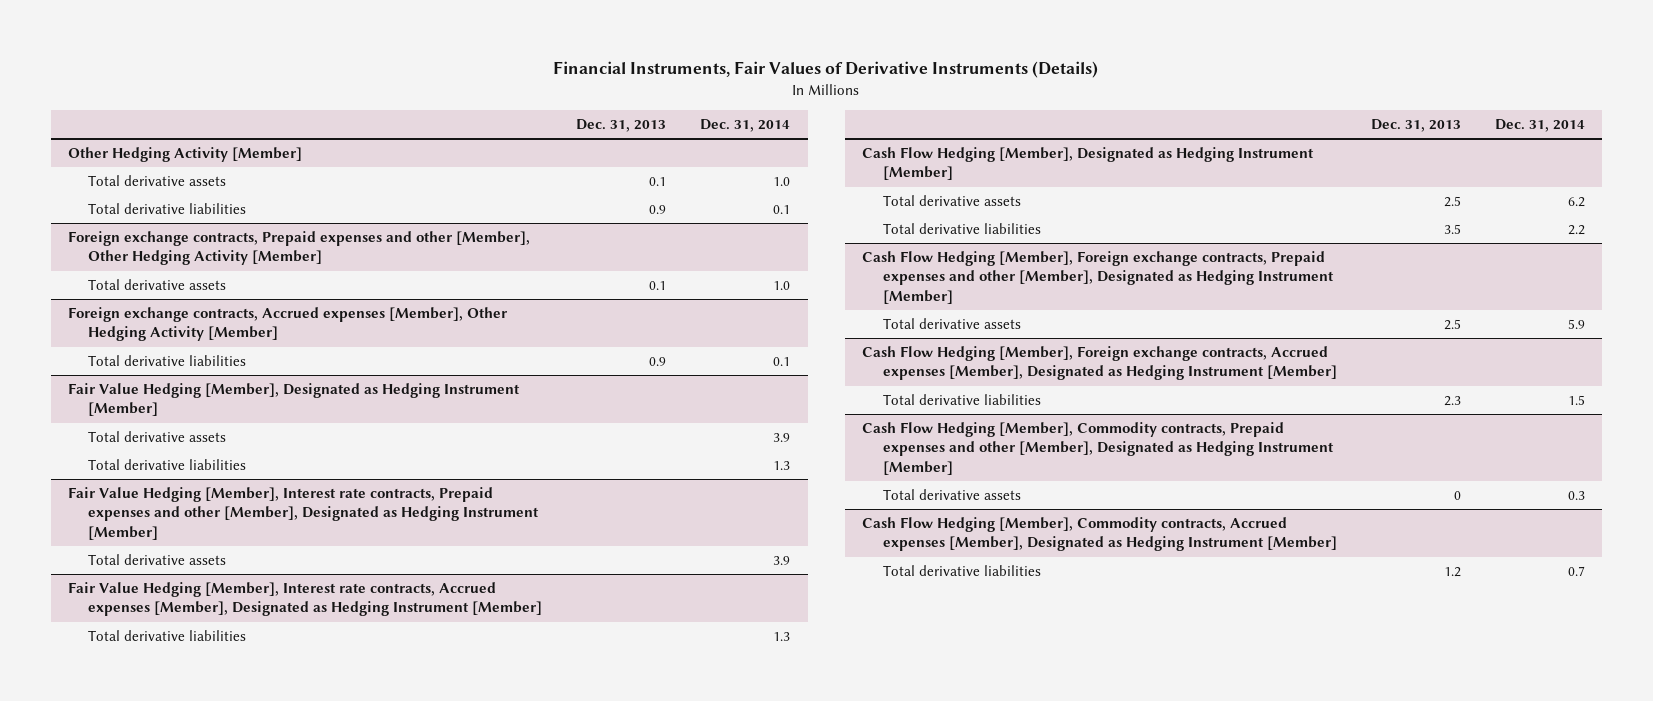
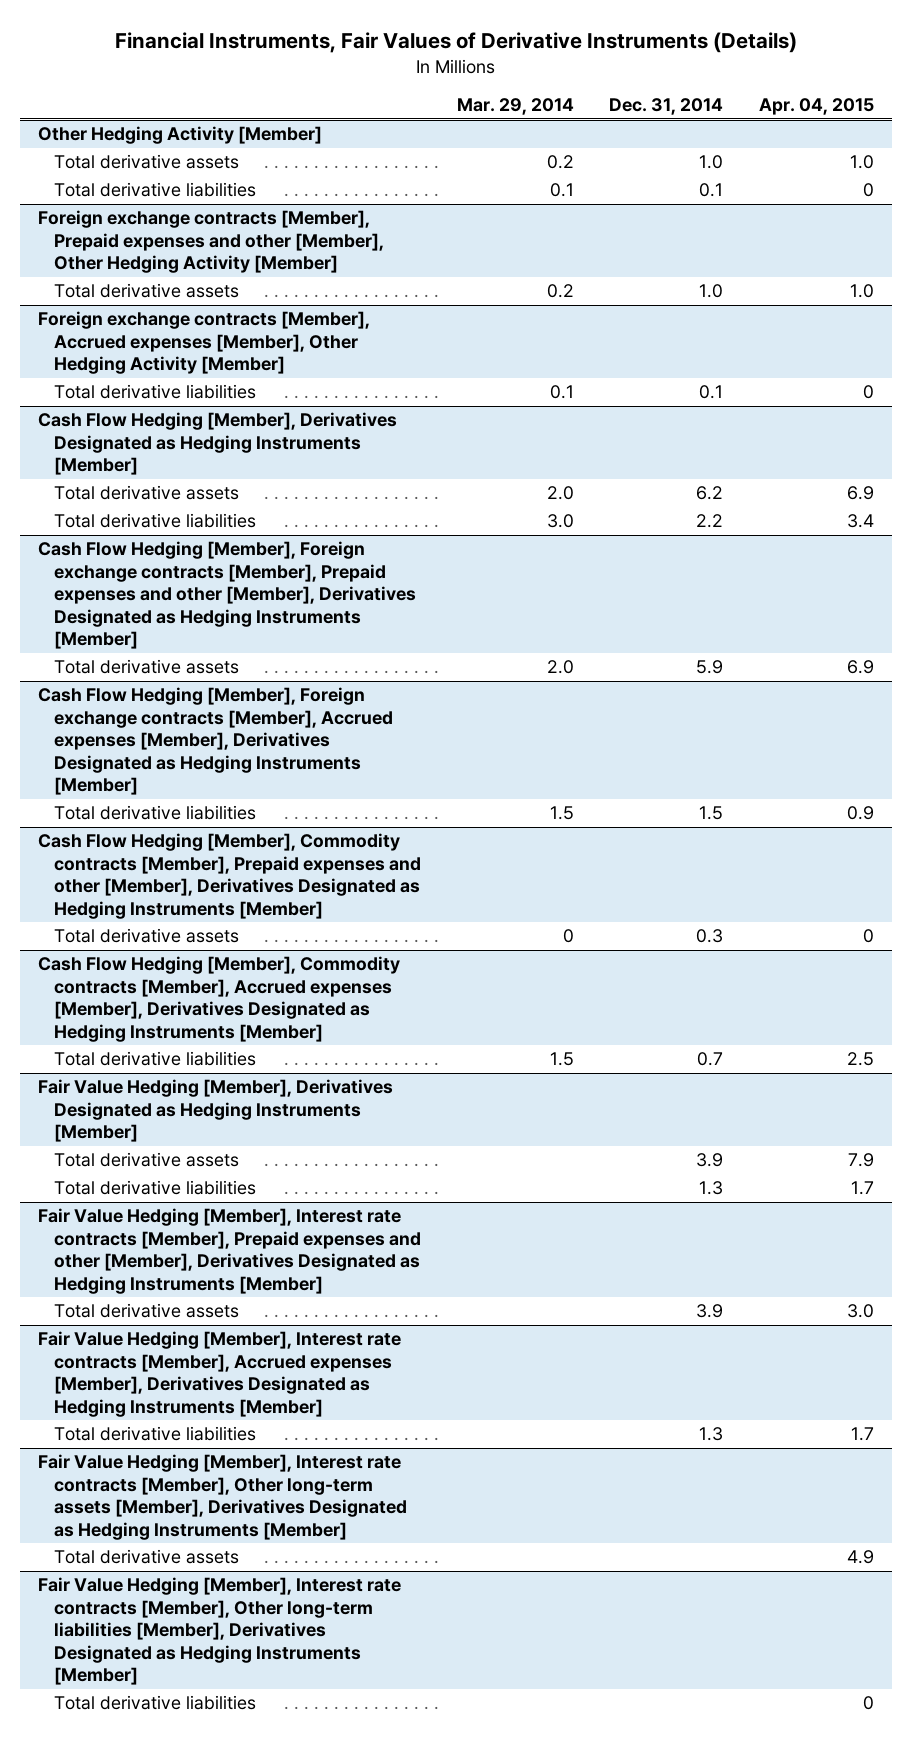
[576,119,667,133] Dec. 31, 2013 -> none
none -> [456,98,574,116] Mar. 29, 2014
none -> [758,98,874,116] Apr. 04, 2015
[68,231,531,266] Foreign exchange contracts, Prepaid expenses and other [Member], Other Hedging Activity [Member] -> [38,210,385,274] Foreign exchange contracts [Member], Prepaid expenses and other [Member], Other Hedging Activity [Member]
[68,307,508,342] Foreign exchange contracts, Accrued expenses [Member], Other Hedging Activity [Member] -> [38,311,371,375] Foreign exchange contracts [Member], Accrued expenses [Member], Other Hedging Activity [Member]
[68,383,521,417] Fair Value Hedging [Member], Designated as Hedging Instrument [Member] -> none
[88,431,227,443] Total derivative assets -> none
[88,459,247,471] Total derivative liabilities -> none
[68,487,540,540] Fair Value Hedging [Member], Interest rate contracts, Prepaid expenses and other [Member], Designated as Hedging Instrument [Member] -> none
[88,554,227,566] Total derivative assets -> none
[68,582,543,617] Fair Value Hedging [Member], Interest rate contracts, Accrued expenses [Member], Designated as Hedging Instrument [Member] -> none
[88,630,247,642] Total derivative liabilities -> none
[862,147,1315,181] Cash Flow Hedging [Member], Designated as Hedging Instrument [Member] -> [38,412,398,476] Cash Flow Hedging [Member], Derivatives Designated as Hedging Instruments [Member]
[862,251,1334,304] Cash Flow Hedging [Member], Foreign exchange contracts, Prepaid expenses and other [Member], Designated as Hedging Instrument [Member] -> [38,541,417,650] Cash Flow Hedging [Member], Foreign exchange contracts [Member], Prepaid expenses and other [Member], Derivatives Designated as Hedging Instruments [Member]
[862,346,1337,381] Cash Flow Hedging [Member], Foreign exchange contracts, Accrued expenses [Member], Designated as Hedging Instrument [Member] -> [38,687,394,796] Cash Flow Hedging [Member], Foreign exchange contracts [Member], Accrued expenses [Member], Derivatives Designated as Hedging Instruments [Member]
[862,422,1334,475] Cash Flow Hedging [Member], Commodity contracts, Prepaid expenses and other [Member], Designated as Hedging Instrument [Member] -> [38,833,422,919] Cash Flow Hedging [Member], Commodity contracts [Member], Prepaid expenses and other [Member], Derivatives Designated as Hedging Instruments [Member]
[862,517,1337,552] Cash Flow Hedging [Member], Commodity contracts, Accrued expenses [Member], Designated as Hedging Instrument [Member] -> [38,956,401,1042] Cash Flow Hedging [Member], Commodity contracts [Member], Accrued expenses [Member], Derivatives Designated as Hedging Instruments [Member]
none -> [38,1079,394,1143] Fair Value Hedging [Member], Derivatives Designated as Hedging Instruments [Member]
none -> [54,1152,240,1168] Total derivative assets
none -> [54,1180,257,1196] Total derivative liabilities
none -> [38,1208,422,1294] Fair Value Hedging [Member], Interest rate contracts [Member], Prepaid expenses and other [Member], Derivatives Designated as Hedging Instruments [Member]
none -> [54,1303,240,1319] Total derivative assets
none -> [38,1331,402,1417] Fair Value Hedging [Member], Interest rate contracts [Member], Accrued expenses [Member], Derivatives Designated as Hedging Instruments [Member]
none -> [54,1426,257,1442] Total derivative liabilities
none -> [38,1454,408,1540] Fair Value Hedging [Member], Interest rate contracts [Member], Other long-term assets [Member], Derivatives Designated as Hedging Instruments [Member]
none -> [54,1549,240,1565] Total derivative assets
none -> [38,1577,402,1686] Fair Value Hedging [Member], Interest rate contracts [Member], Other long-term liabilities [Member], Derivatives Designated as Hedging Instruments [Member]
none -> [54,1695,257,1711] Total derivative liabilities

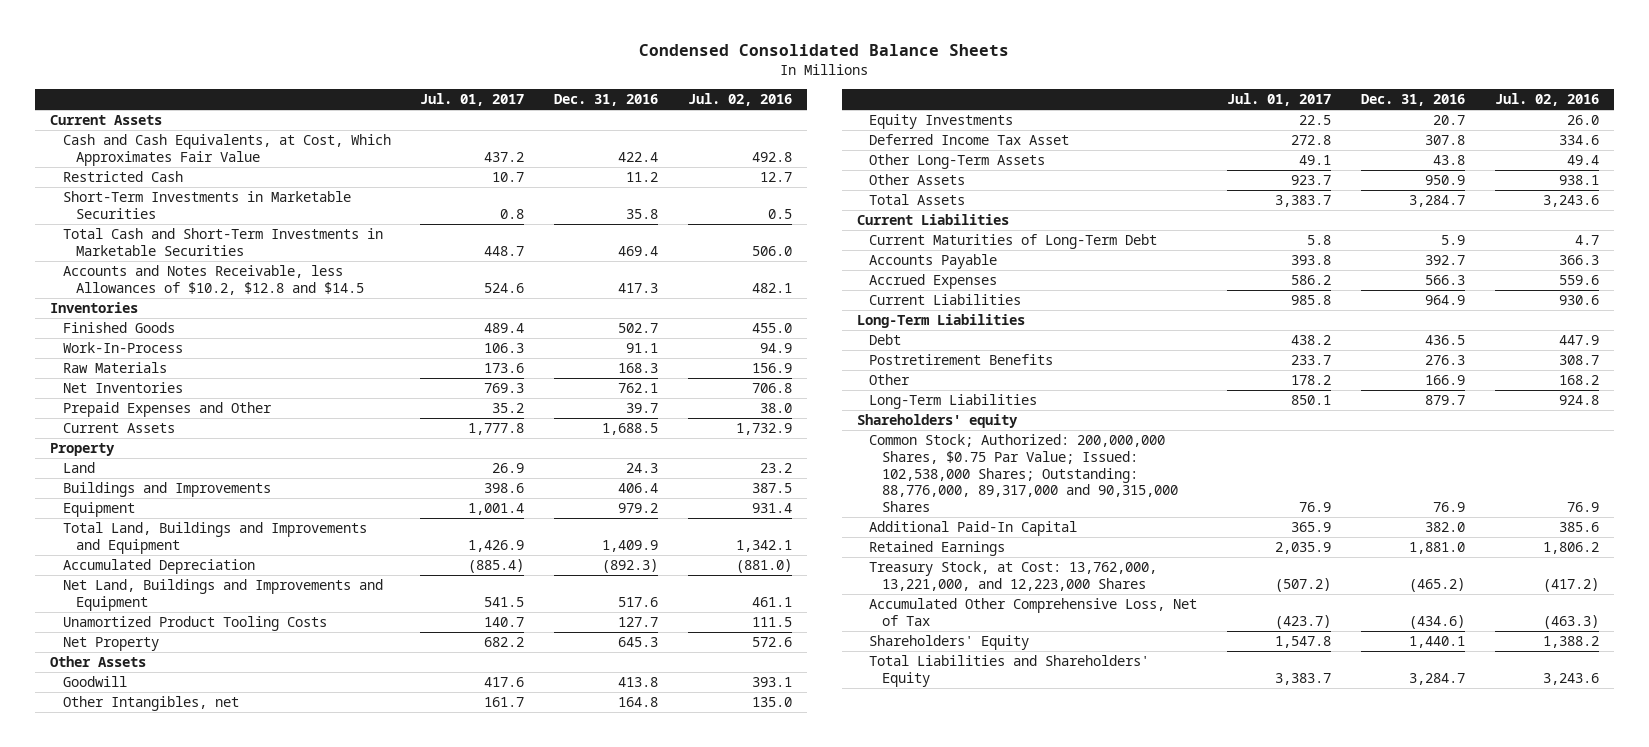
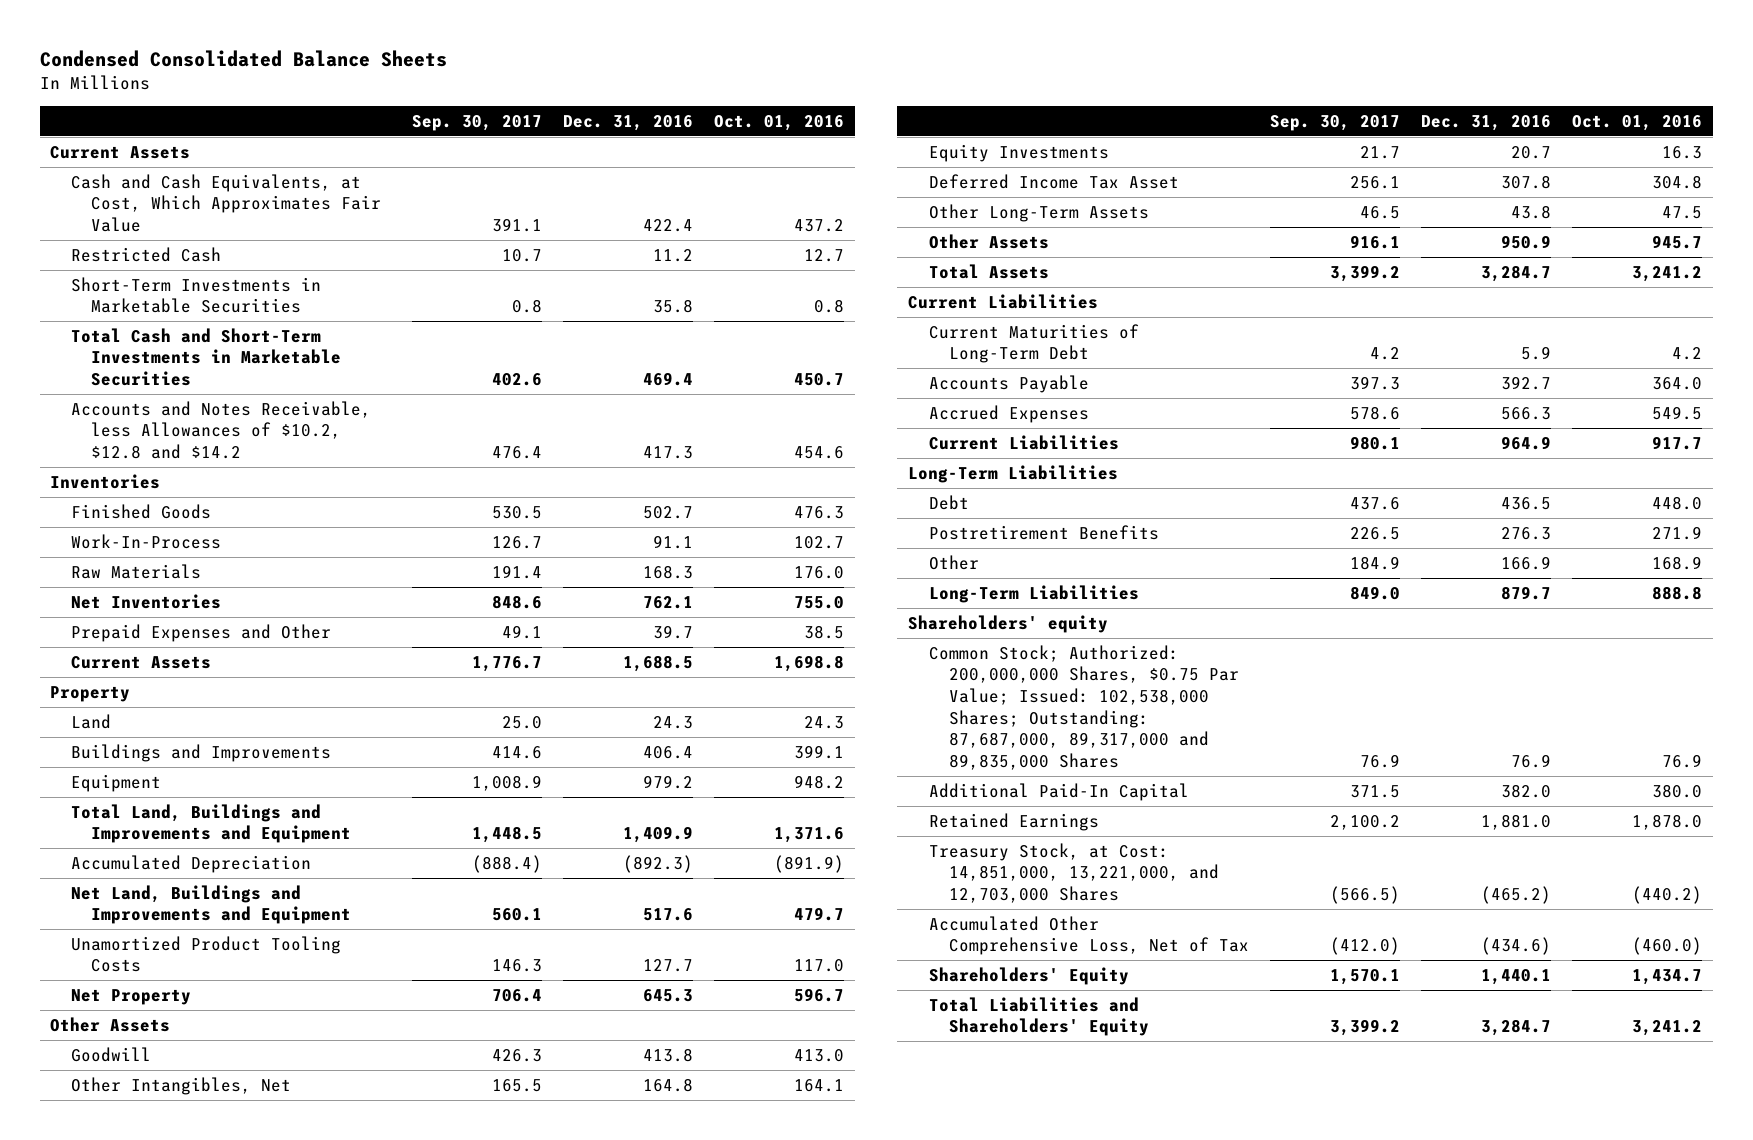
[420,93,525,107] Jul. 01, 2017 -> none
[688,93,793,107] Jul. 02, 2016 -> none
none -> [412,114,543,131] Sep. 30, 2017
none -> [714,114,845,131] Oct. 01, 2016
[62,265,364,295] Accounts and Notes Receivable, less Allowances of $10.2, $12.8 and $14.5 -> [70,400,371,460] Accounts and Notes Receivable, less Allowances of $10.2, $12.8 and $14.2
[62,696,239,712] Other Intangibles, net -> [70,1076,291,1095] Other Intangibles, Net
[869,434,1179,513] Common Stock; Authorized: 200,000,000 Shares, $0.75 Par Value; Issued: 102,538,000 Shares; Outstanding: 88,776,000, 89,317,000 and 90,315,000 Shares -> [928,644,1240,770] Common Stock; Authorized: 200,000,000 Shares, $0.75 Par Value; Issued: 102,538,000 Shares; Outstanding: 87,687,000, 89,317,000 and 89,835,000 Shares
[869,561,1158,591] Treasury Stock, at Cost: 13,762,000, 13,221,000, and 12,223,000 Shares -> [928,842,1220,904] Treasury Stock, at Cost: 14,851,000, 13,221,000, and 12,703,000 Shares

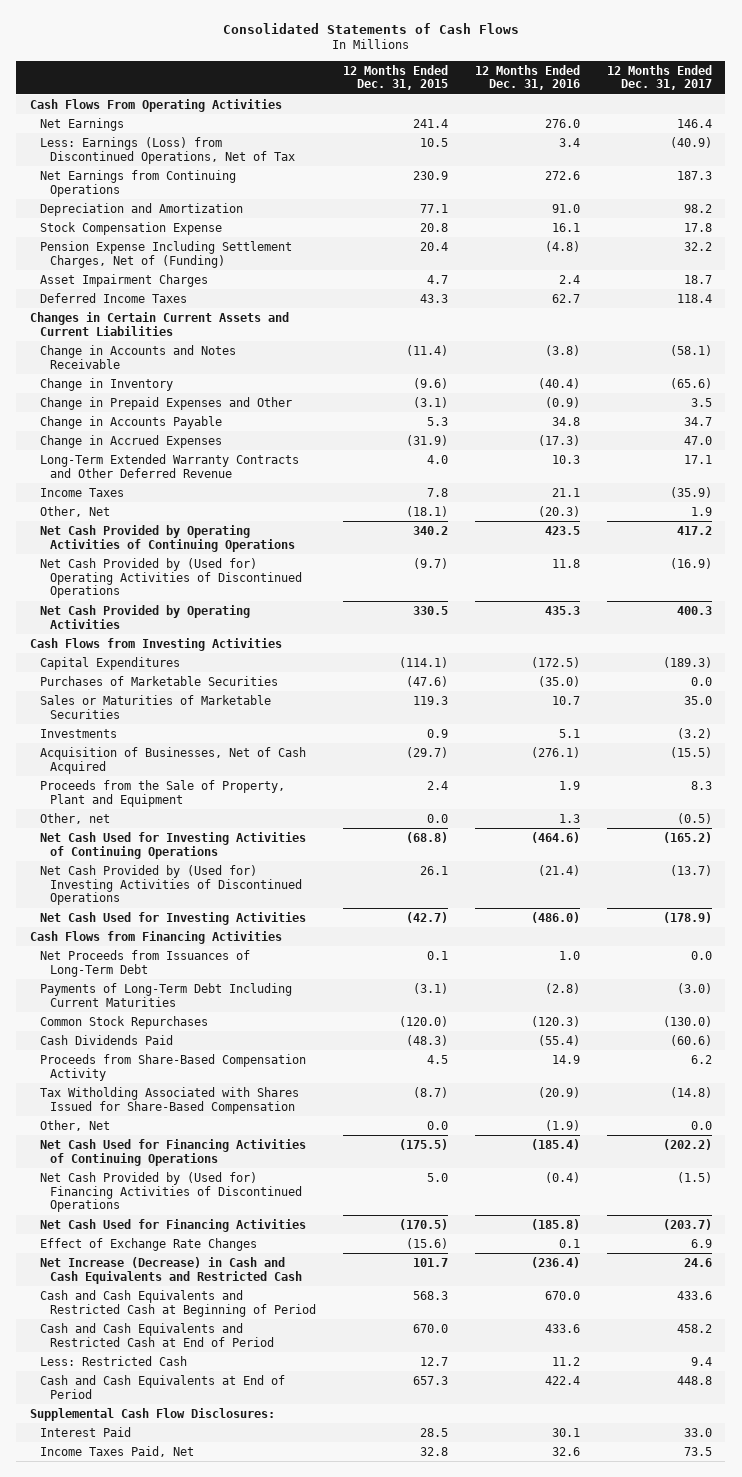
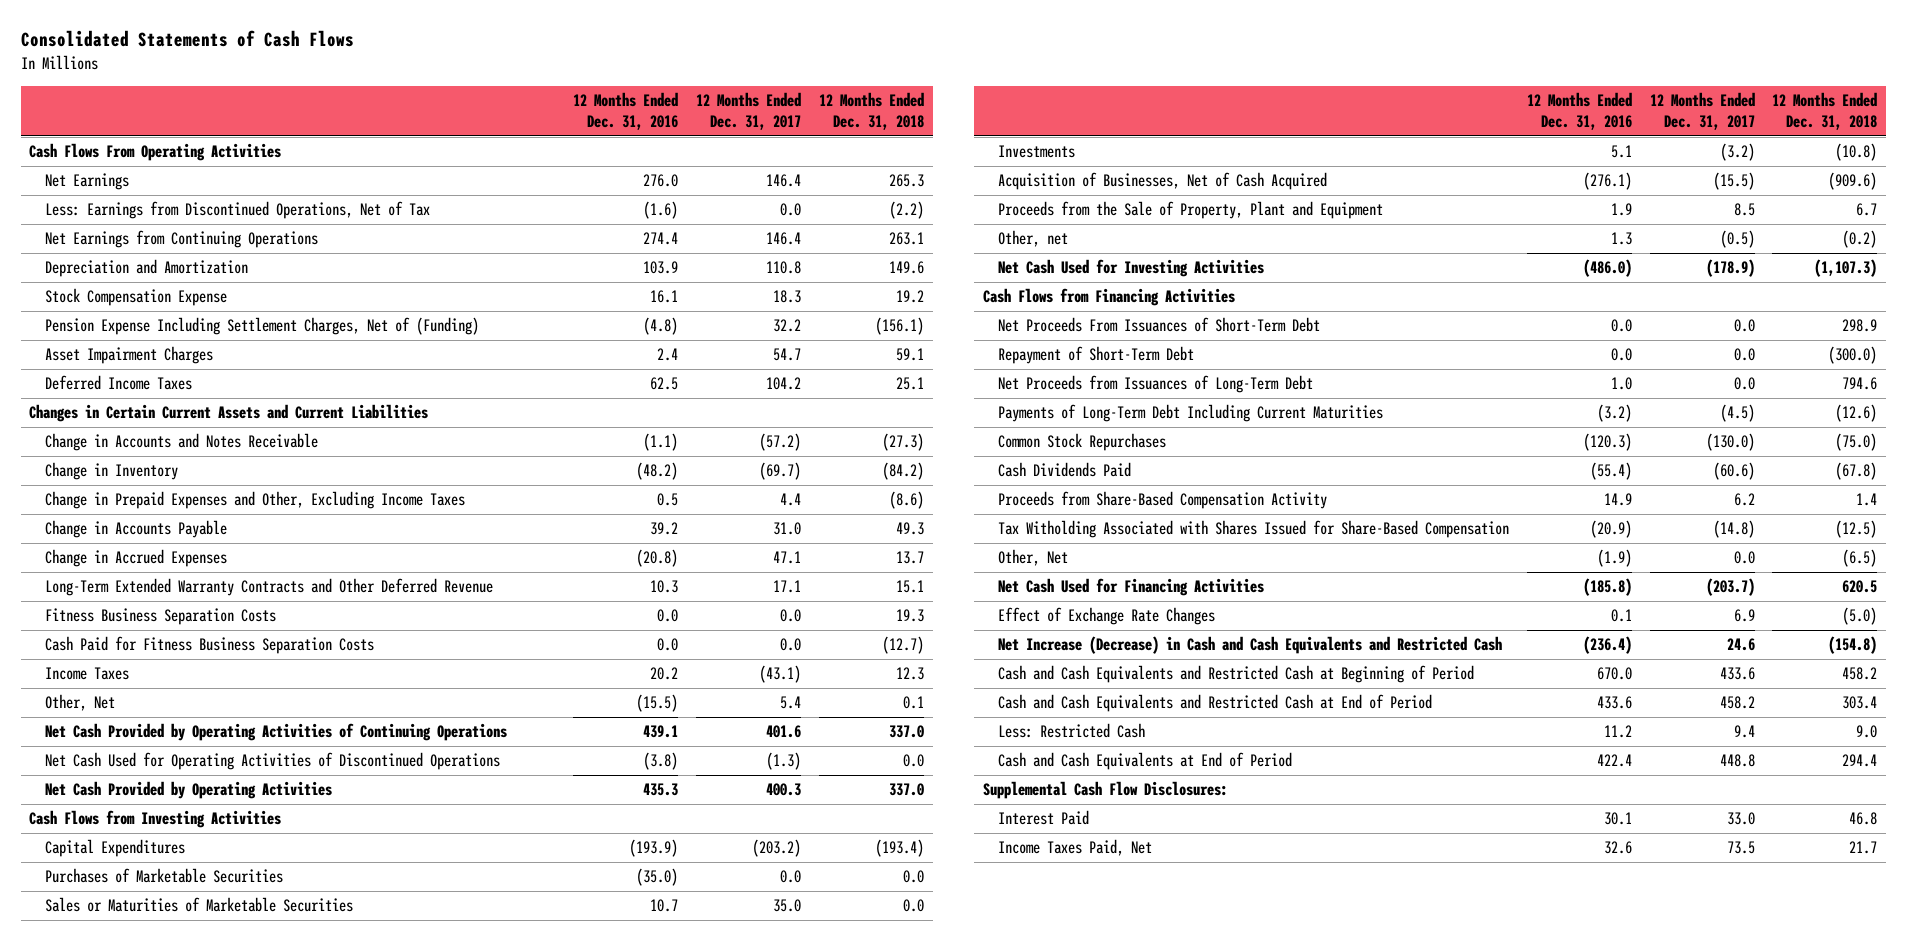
[342,64,448,91] 12 Months Ended Dec. 31, 2015 -> none
none -> [818,91,924,131] 12 Months Ended Dec. 31, 2018
[39,136,295,164] Less: Earnings (Loss) from Discontinued Operations, Net of Tax -> [44,201,430,220] Less: Earnings from Discontinued Operations, Net of Tax
[558,137,580,147] 3.4 -> [643,201,679,220] (1.6)
[669,136,712,148] (40.9) -> [780,203,802,217] 0.0
[544,170,580,180] 272.6 -> [643,232,679,246] 274.4
[676,170,712,180] 187.3 -> [766,232,802,246] 146.4
[551,203,580,213] 91.0 -> [643,261,679,275] 103.9
[683,203,712,213] 98.2 -> [766,261,802,275] 110.8
[683,222,712,232] 17.8 -> [773,290,802,304] 18.3
[683,274,712,284] 18.7 -> [773,348,802,362] 54.7
[551,293,580,303] 62.7 -> [650,377,679,391] 62.5
[676,293,712,303] 118.4 -> [766,377,802,391] 104.2
[544,344,580,356] (3.8) -> [643,433,679,452] (1.1)
[669,344,712,356] (58.1) -> [759,433,802,452] (57.2)
[537,377,580,389] (40.4) -> [636,462,679,481] (48.2)
[669,377,712,389] (65.6) -> [759,462,802,481] (69.7)
[39,396,292,410] Change in Prepaid Expenses and Other -> [44,491,465,510] Change in Prepaid Expenses and Other, Excluding Income Taxes
[544,396,580,408] (0.9) -> [657,493,679,507] 0.5
[690,397,712,407] 3.5 -> [780,493,802,507] 4.4
[551,416,580,426] 34.8 -> [650,522,679,536] 39.2
[683,416,712,426] 34.7 -> [773,522,802,536] 31.0
[537,434,580,446] (17.3) -> [636,549,679,568] (20.8)
[683,435,712,445] 47.0 -> [773,551,802,565] 47.1
none -> [44,608,276,626] Fitness Business Separation Costs
none -> [44,636,374,655] Cash Paid for Fitness Business Separation Costs
[551,487,580,497] 21.1 -> [650,667,679,681] 20.2
[669,486,712,498] (35.9) -> [759,665,802,684] (43.1)
[537,505,580,517] (20.3) -> [636,694,679,713] (15.5)
[690,506,712,516] 1.9 -> [780,696,802,710] 5.4
[544,525,580,535] 423.5 -> [643,725,679,739] 439.1
[676,525,712,535] 417.2 -> [766,725,802,739] 401.6
[39,557,302,599] Net Cash Provided by (Used for) Operating Activities of Discontinued Operations -> [44,752,500,771] Net Cash Used for Operating Activities of Discontinued Operations
[551,558,580,568] 11.8 -> [643,752,679,771] (3.8)
[669,557,712,569] (16.9) -> [766,752,802,771] (1.3)
[530,656,580,668] (172.5) -> [629,839,679,858] (193.9)
[662,656,712,668] (189.3) -> [752,839,802,858] (203.2)
[690,780,712,790] 8.3 -> [1733,203,1755,217] 8.5
[39,831,306,859] Net Cash Used for Investing Activities of Continuing Operations -> none
[39,864,302,906] Net Cash Provided by (Used for) Investing Activities of Discontinued Operations -> none
none -> [998,317,1321,333] Net Proceeds From Issuances of Short-Term Debt
none -> [998,346,1195,365] Repayment of Short-Term Debt
[544,982,580,994] (2.8) -> [1597,404,1633,423] (3.2)
[676,982,712,994] (3.0) -> [1719,404,1755,423] (4.5)
[39,1138,306,1166] Net Cash Used for Financing Activities of Continuing Operations -> none
[39,1171,302,1213] Net Cash Provided by (Used for) Financing Activities of Discontinued Operations -> none

